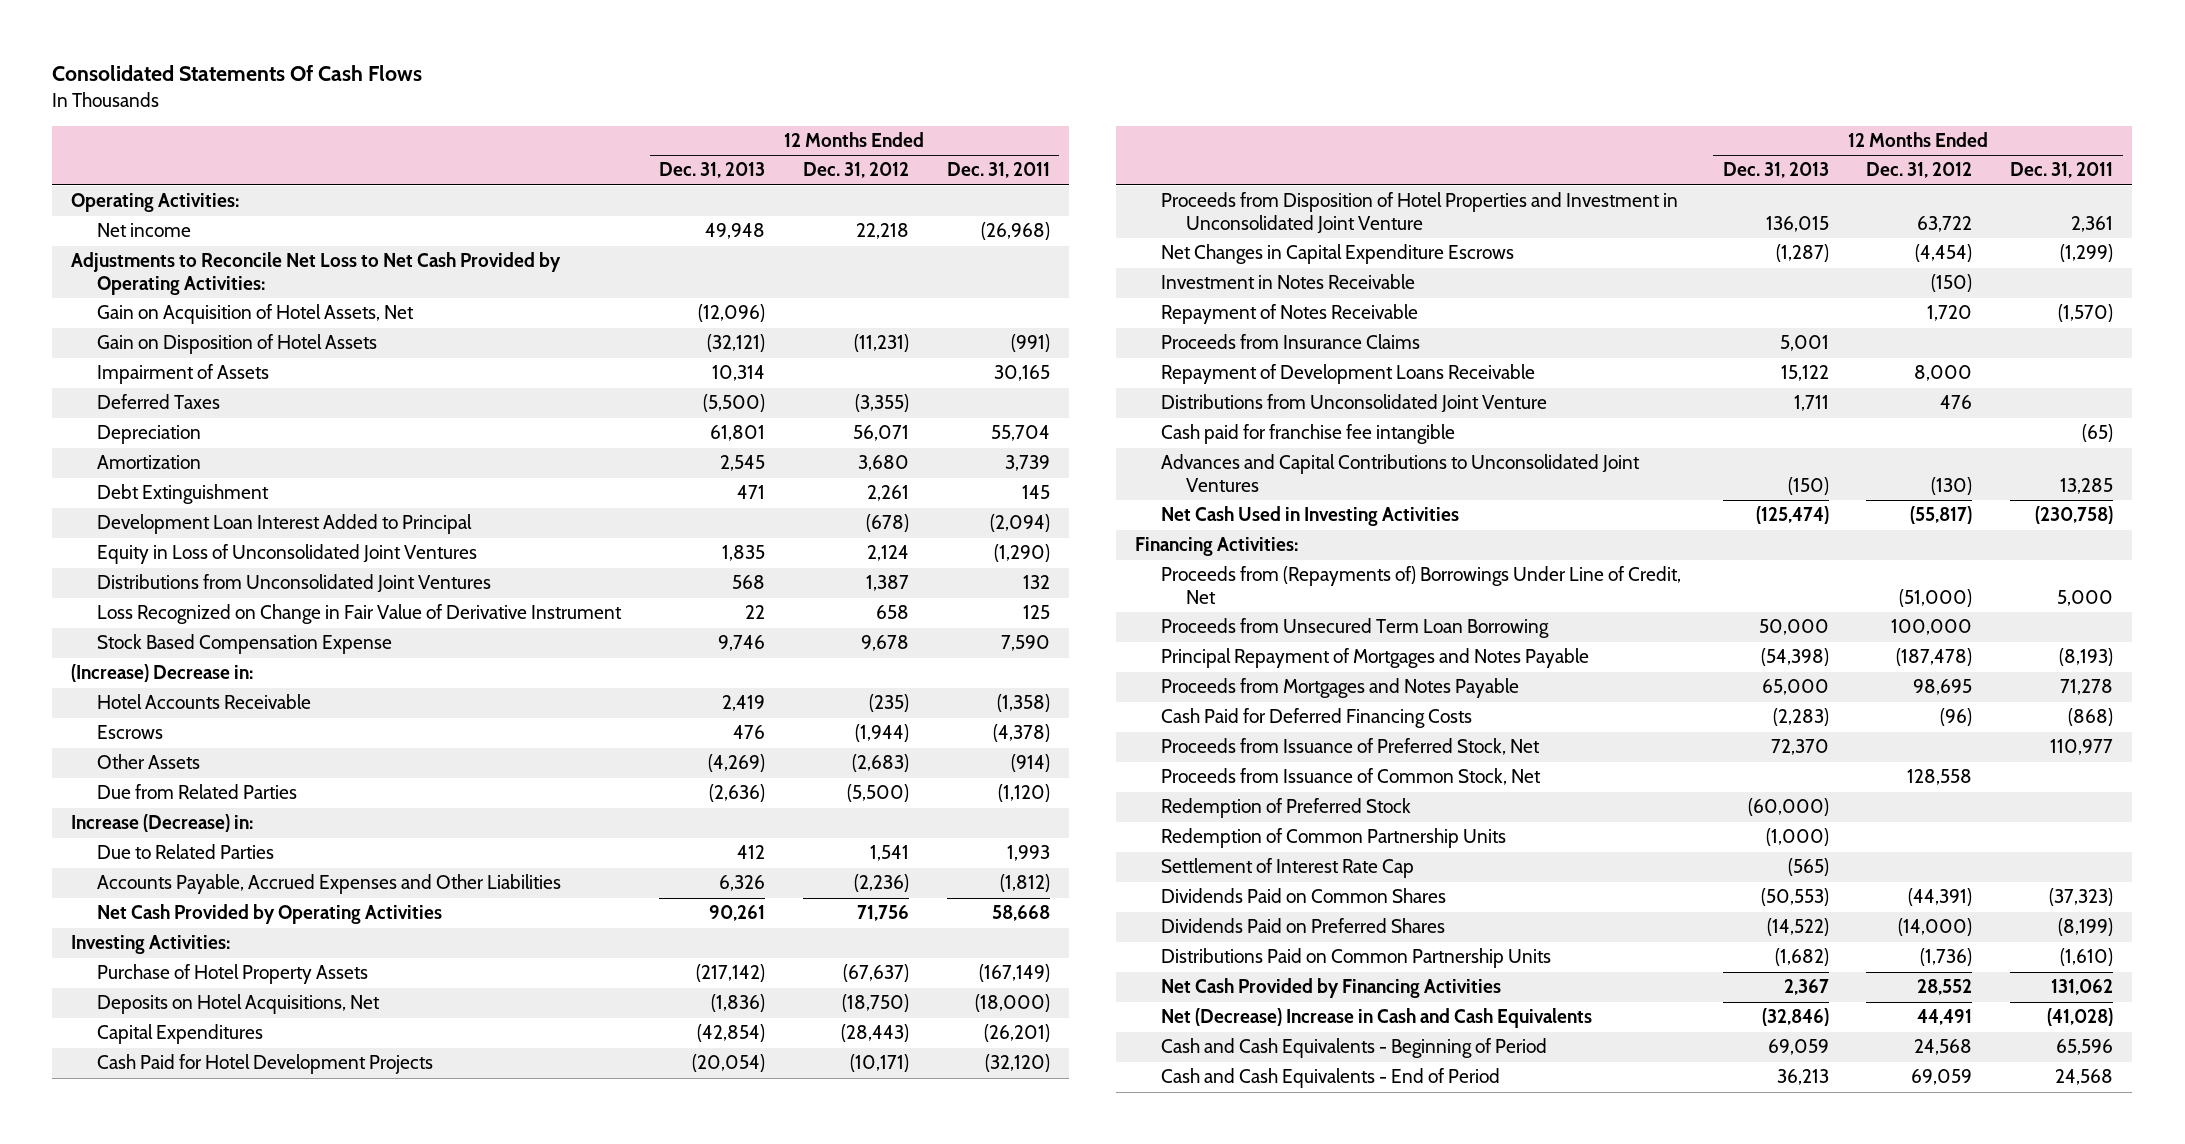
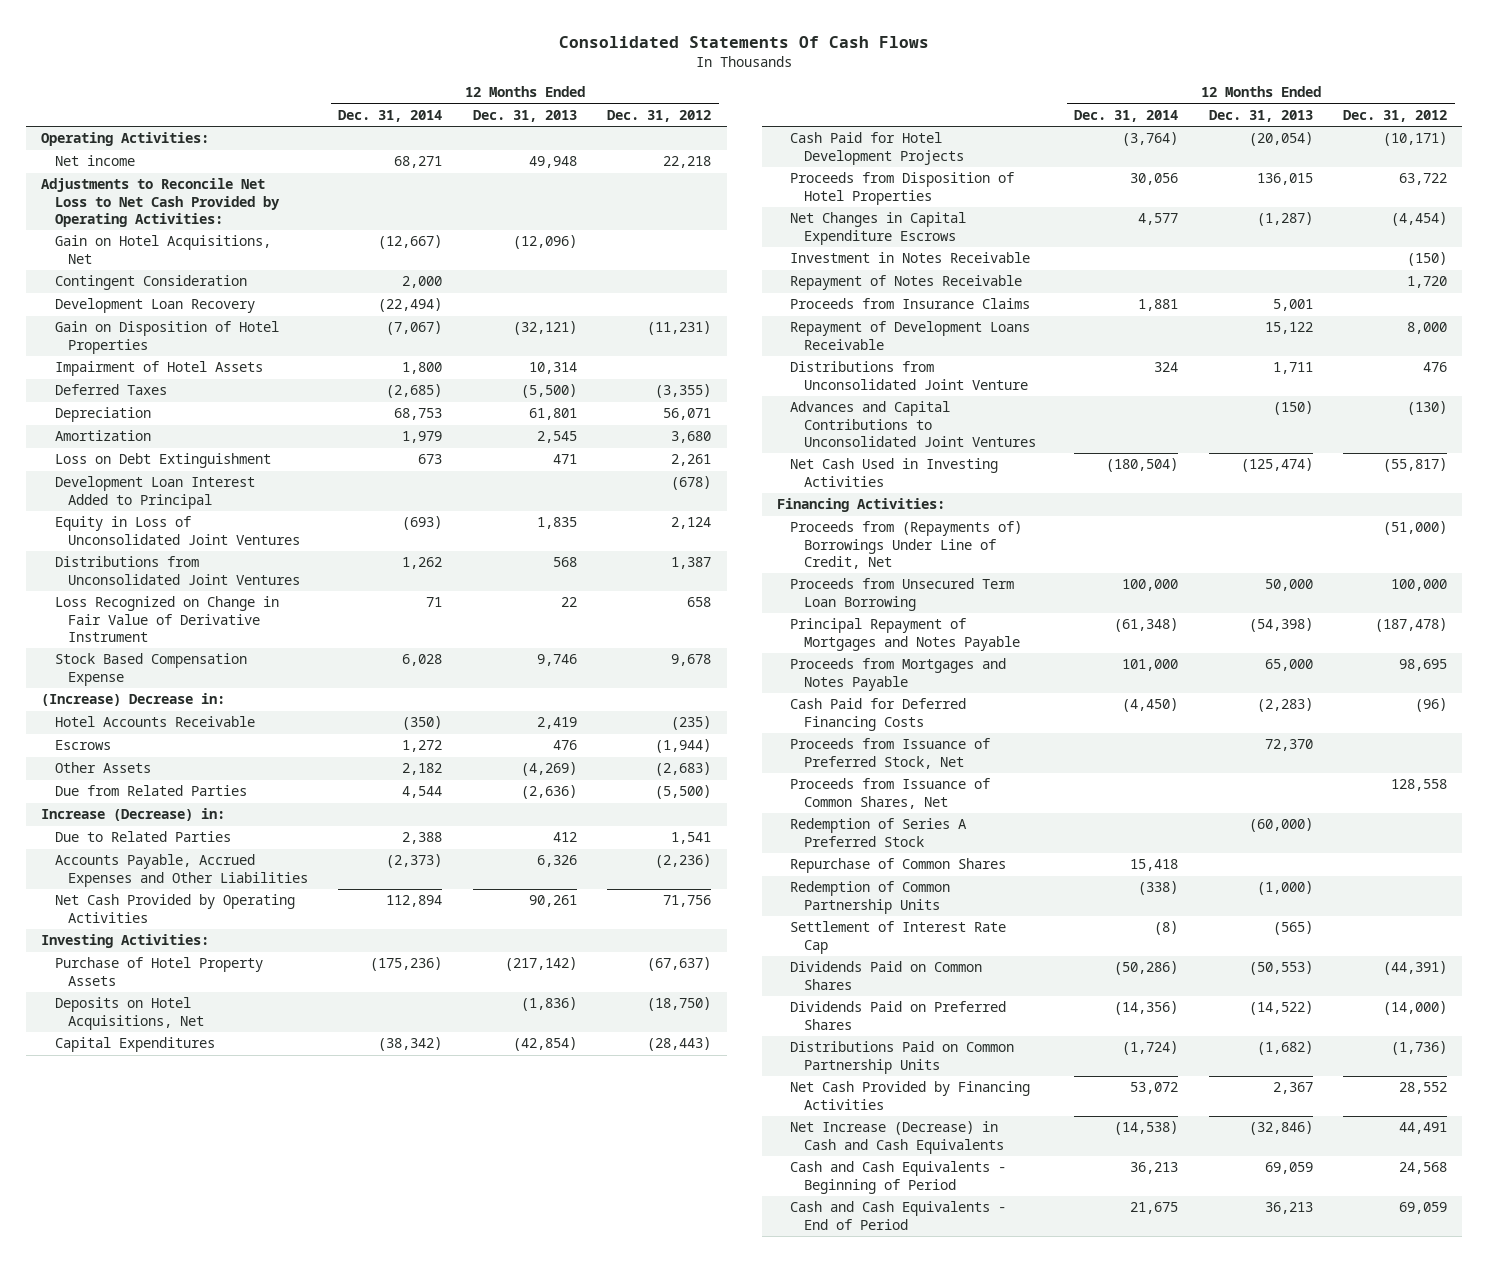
[946,162,1050,179] Dec. 31, 2011 -> none
none -> [338,109,443,122] Dec. 31, 2014
[97,304,415,325] Gain on Acquisition of Hotel Assets, Net -> [54,235,271,264] Gain on Hotel Acquisitions, Net
none -> [54,275,247,291] Contingent Consideration
none -> [54,298,255,314] Development Loan Recovery
[97,334,378,355] Gain on Disposition of Hotel Assets -> [54,321,279,354] Gain on Disposition of Hotel Properties
[97,364,270,385] Impairment of Assets -> [54,361,263,377] Impairment of Hotel Assets
[97,484,270,505] Debt Extinguishment -> [54,453,271,469] Loss on Debt Extinguishment
[1160,192,1678,235] Proceeds from Disposition of Hotel Properties and Investment in Unconsolidated Joint Venture -> [790,172,1015,205] Proceeds from Disposition of Hotel Properties
[1160,424,1455,445] Cash paid for franchise fee intangible -> none
[1160,768,1541,786] Proceeds from Issuance of Common Stock, Net -> [790,778,991,809] Proceeds from Issuance of Common Shares, Net
[1160,798,1411,819] Redemption of Preferred Stock -> [790,818,968,847] Redemption of Series A Preferred Stock
none -> [790,858,1007,874] Repurchase of Common Shares
[1160,1008,1592,1029] Net (Decrease) Increase in Cash and Cash Equivalents -> [790,1121,1004,1154] Net Increase (Decrease) in Cash and Cash Equivalents

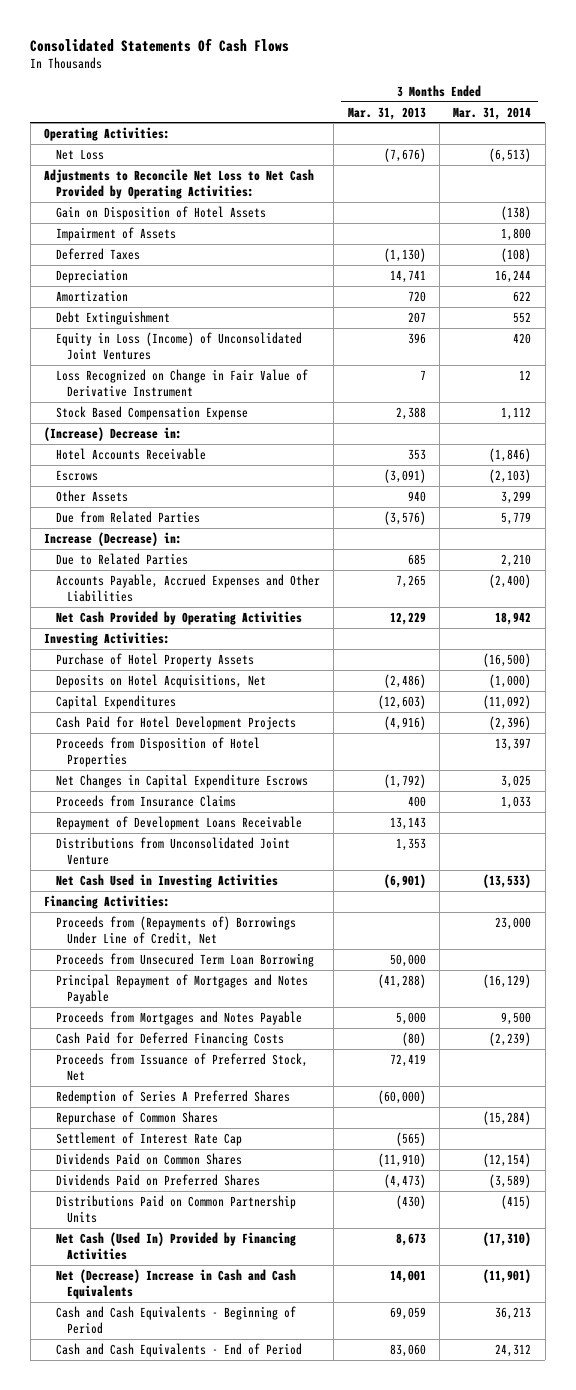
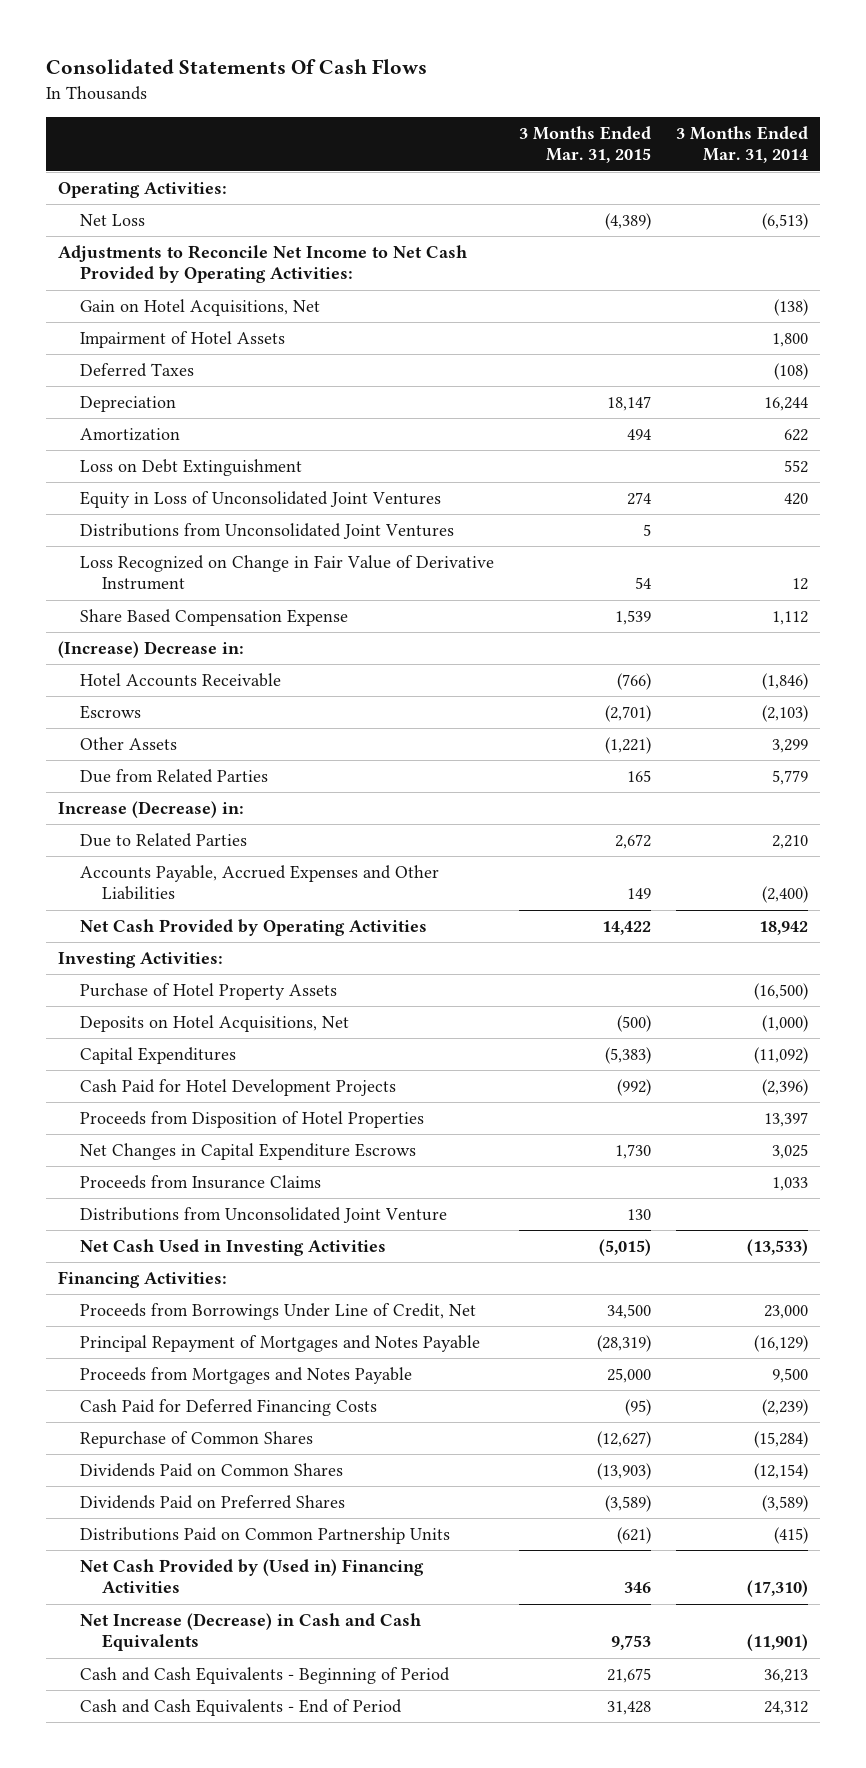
[347,106,426,120] Mar. 31, 2013 -> none
none -> [519,126,652,164] 3 Months Ended Mar. 31, 2015
[44,168,315,200] Adjustments to Reconcile Net Loss to Net Cash Provided by Operating Activities: -> [58,245,468,284] Adjustments to Reconcile Net Income to Net Cash Provided by Operating Activities:
[55,205,266,220] Gain on Disposition of Hotel Assets -> [80,299,321,317] Gain on Hotel Acquisitions, Net
[55,226,176,241] Impairment of Assets -> [80,331,286,349] Impairment of Hotel Assets
[55,310,170,325] Debt Extinguishment -> [80,459,303,477] Loss on Debt Extinguishment
[55,331,302,361] Equity in Loss (Income) of Unconsolidated Joint Ventures -> [80,491,442,509] Equity in Loss of Unconsolidated Joint Ventures
none -> [80,523,455,540] Distributions from Unconsolidated Joint Ventures
[55,405,248,420] Stock Based Compensation Expense -> [80,609,349,627] Share Based Compensation Expense
[55,815,302,830] Repayment of Development Loans Receivable -> none
[55,952,314,967] Proceeds from Unsecured Term Loan Borrowing -> none
[55,915,296,947] Proceeds from (Repayments of) Borrowings Under Line of Credit, Net -> [80,1303,477,1321] Proceeds from Borrowings Under Line of Credit, Net
[55,1052,308,1082] Proceeds from Issuance of Preferred Stock, Net -> none
[55,1089,290,1104] Redemption of Series A Preferred Shares -> none
[55,1131,242,1146] Settlement of Interest Rate Cap -> none
[55,1231,296,1261] Net Cash (Used In) Provided by Financing Activities -> [80,1559,425,1594] Net Cash Provided by (Used in) Financing Activities
[55,1268,296,1300] Net (Decrease) Increase in Cash and Cash Equivalents -> [80,1613,422,1652] Net Increase (Decrease) in Cash and Cash Equivalents

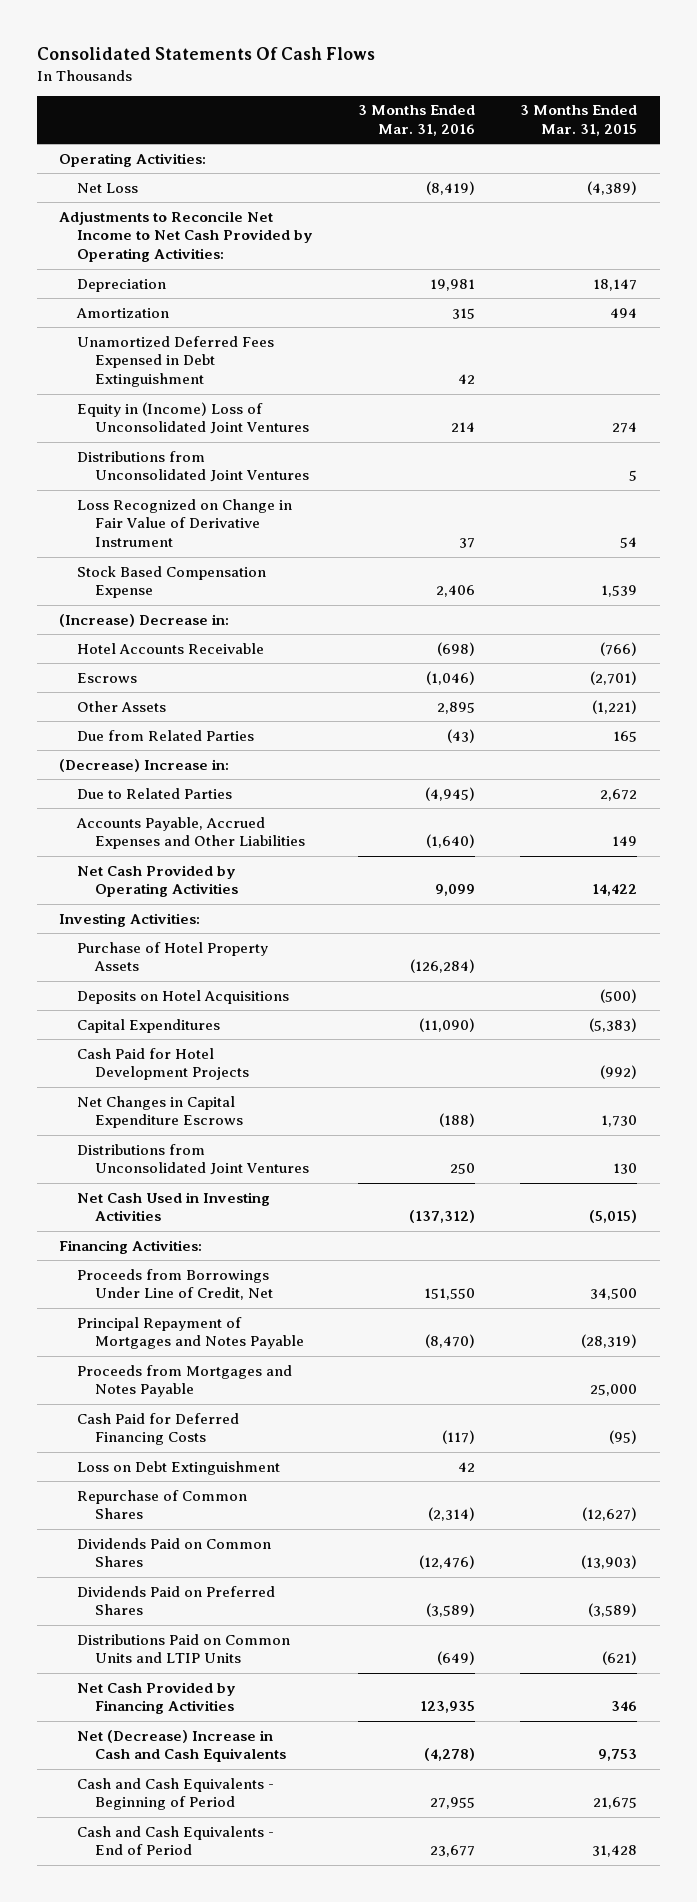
[675,126,808,164] 3 Months Ended Mar. 31, 2014 -> none
none -> [358,105,476,137] 3 Months Ended Mar. 31, 2016
[80,299,321,317] Gain on Hotel Acquisitions, Net -> none
[80,331,286,349] Impairment of Hotel Assets -> none
[80,363,195,378] Deferred Taxes -> none
none -> [77,335,275,388] Unamortized Deferred Fees Expensed in Debt Extinguishment
[80,491,442,509] Equity in Loss of Unconsolidated Joint Ventures -> [77,401,309,435] Equity in (Income) Loss of Unconsolidated Joint Ventures
[80,609,349,627] Share Based Compensation Expense -> [77,565,267,599] Stock Based Compensation Expense
[58,801,245,819] Increase (Decrease) in: -> [59,758,230,772] (Decrease) Increase in:
[80,1015,350,1033] Deposits on Hotel Acquisitions, Net -> [77,989,290,1004] Deposits on Hotel Acquisitions
[80,1111,425,1129] Proceeds from Disposition of Hotel Properties -> none
[80,1175,322,1190] Proceeds from Insurance Claims -> none
[80,1207,448,1224] Distributions from Unconsolidated Joint Venture -> [77,1143,309,1176] Distributions from Unconsolidated Joint Ventures
[80,459,303,477] Loss on Debt Extinguishment -> [77,1460,281,1475] Loss on Debt Extinguishment
[80,1527,451,1545] Distributions Paid on Common Partnership Units -> [77,1633,291,1664] Distributions Paid on Common Units and LTIP Units
[80,1559,425,1594] Net Cash Provided by (Used in) Financing Activities -> [77,1681,237,1715] Net Cash Provided by Financing Activities
[80,1613,422,1652] Net Increase (Decrease) in Cash and Cash Equivalents -> [77,1729,286,1763] Net (Decrease) Increase in Cash and Cash Equivalents

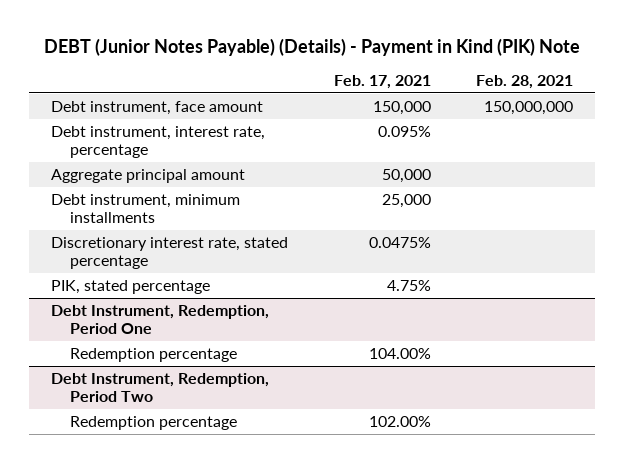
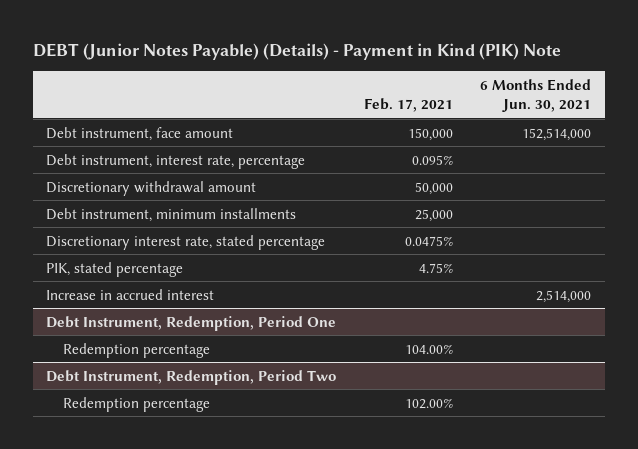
[475,75,573,90] Feb. 28, 2021 -> none
none -> [480,79,592,112] 6 Months Ended Jun. 30, 2021
[51,168,246,183] Aggregate principal amount -> [46,180,257,196] Discretionary withdrawal amount
none -> [46,288,215,300] Increase in accrued interest

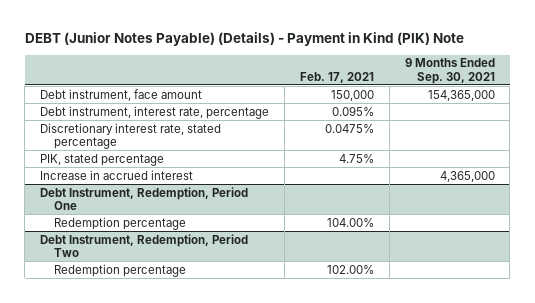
[480,79,592,112] 6 Months Ended Jun. 30, 2021 -> none
none -> [404,58,495,84] 9 Months Ended Sep. 30, 2021
[46,180,257,196] Discretionary withdrawal amount -> none
[46,207,297,222] Debt instrument, minimum installments -> none

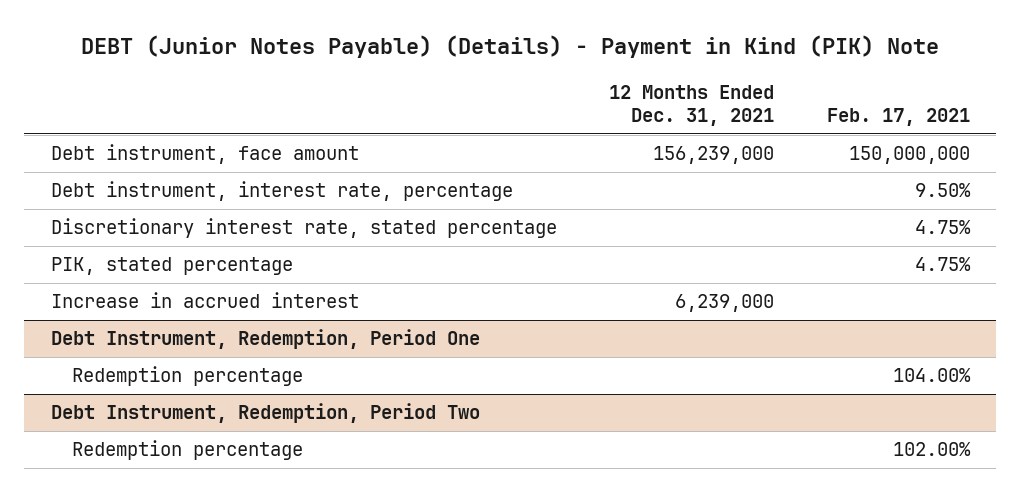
[404,58,495,84] 9 Months Ended Sep. 30, 2021 -> none
none -> [609,84,775,127] 12 Months Ended Dec. 31, 2021
[330,89,374,101] 150,000 -> [848,146,970,165] 150,000,000
[331,105,374,116] 0.095% -> [914,183,971,198] 9.50%
[324,123,374,133] 0.0475% -> [914,220,971,235] 4.75%

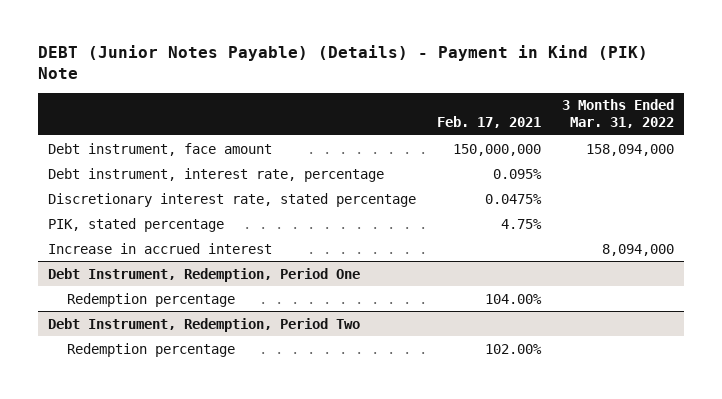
[609,84,775,127] 12 Months Ended Dec. 31, 2021 -> none
none -> [561,99,674,128] 3 Months Ended Mar. 31, 2022
[914,183,971,198] 9.50% -> [492,168,542,179] 0.095%
[914,220,971,235] 4.75% -> [484,193,542,204] 0.0475%

